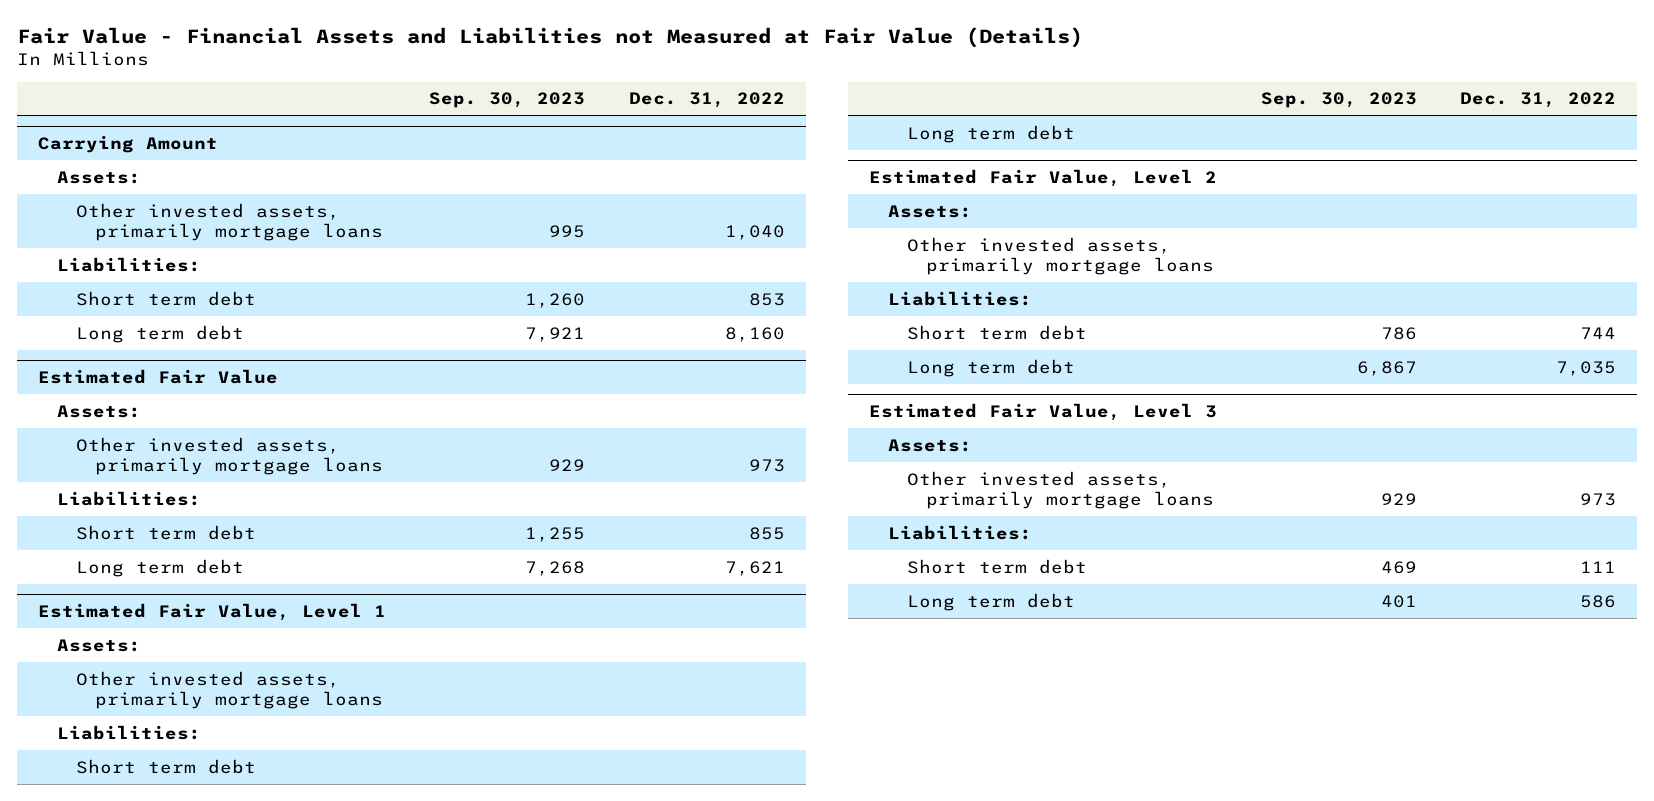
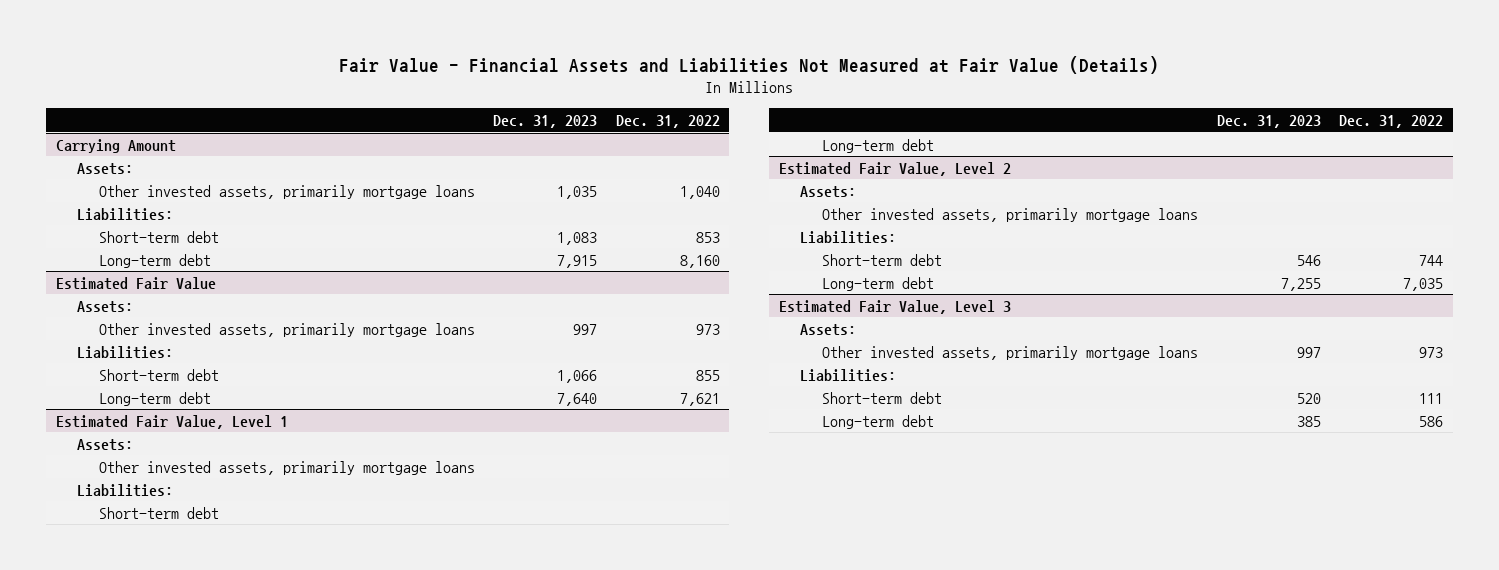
[16,26,1083,48] Fair Value - Financial Assets and Liabilities not Measured at Fair Value (Details) -> [339,55,1160,74] Fair Value - Financial Assets and Liabilities Not Measured at Fair Value (Details)
[429,92,586,109] Sep. 30, 2023 -> none
none -> [493,115,598,129] Dec. 31, 2023
[76,290,257,306] Short term debt -> [98,230,219,243] Short-term debt
[76,324,245,343] Long term debt -> [98,253,211,268] Long-term debt
[76,524,257,540] Short term debt -> [98,368,219,381] Short-term debt
[76,558,245,577] Long term debt -> [98,391,211,406] Long-term debt
[76,758,257,774] Short term debt -> [98,506,219,519] Short-term debt
[907,124,1076,143] Long term debt -> [821,138,934,153] Long-term debt
[907,324,1088,340] Short term debt -> [821,253,942,266] Short-term debt
[907,358,1076,377] Long term debt -> [821,276,934,291] Long-term debt
[907,558,1088,574] Short term debt -> [821,391,942,404] Short-term debt
[907,592,1076,611] Long term debt -> [821,414,934,429] Long-term debt

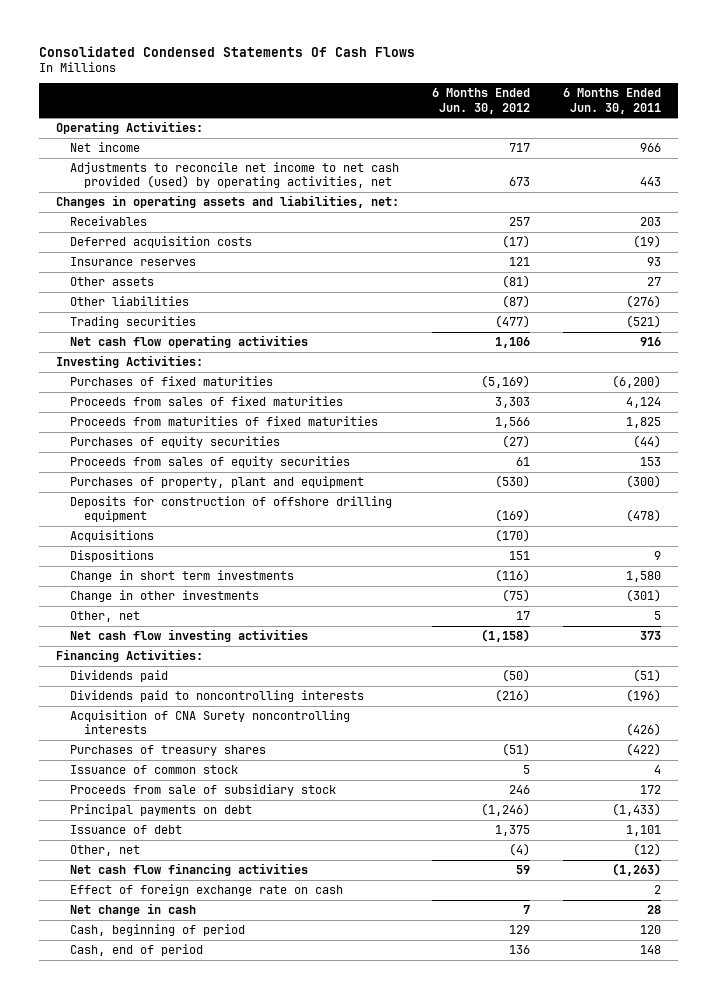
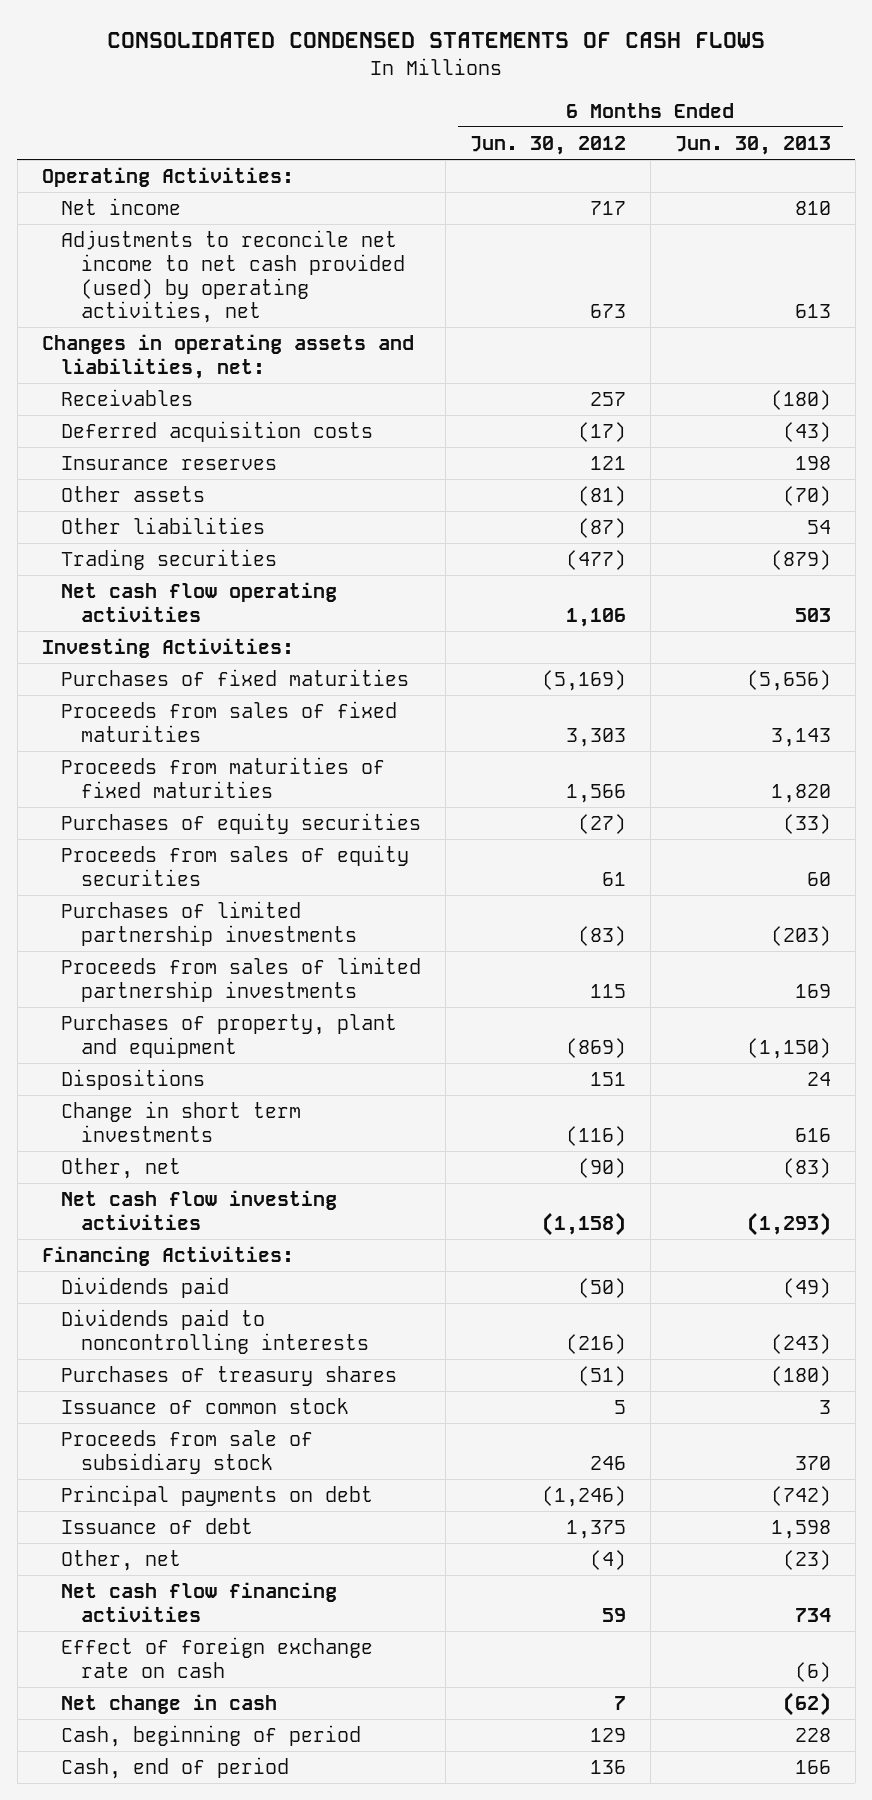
[38,45,415,57] Consolidated Condensed Statements Of Cash Flows -> [107,31,766,48] CONSOLIDATED CONDENSED STATEMENTS OF CASH FLOWS
[563,88,662,114] 6 Months Ended Jun. 30, 2011 -> none
none -> [674,136,831,156] Jun. 30, 2013
[69,496,392,523] Deposits for construction of offshore drilling equipment -> none
[69,530,154,543] Acquisitions -> none
none -> [61,901,357,946] Purchases of limited partnership investments
none -> [61,957,422,1002] Proceeds from sales of limited partnership investments
[494,475,530,489] (530) -> [565,1037,626,1058] (869)
[69,590,259,603] Change in other investments -> none
[515,611,530,621] 17 -> [577,1158,626,1179] (90)
[69,710,350,735] Acquisition of CNA Surety noncontrolling interests -> none

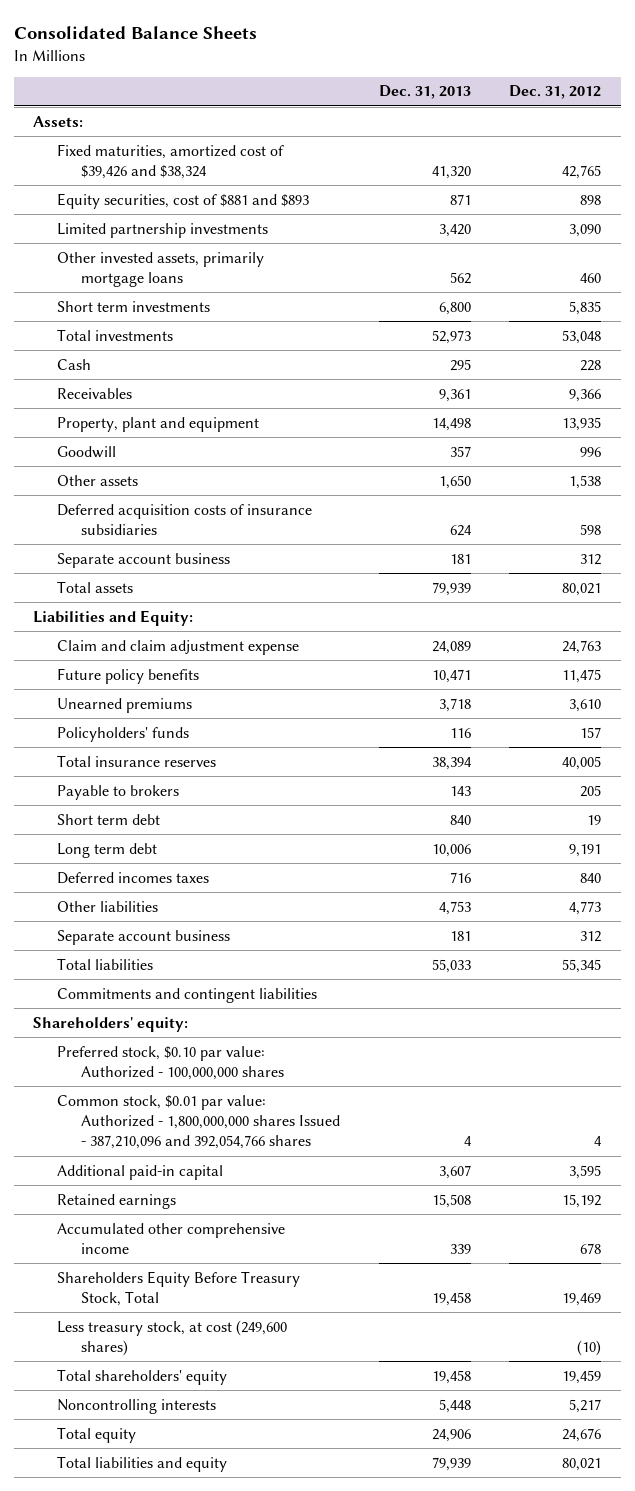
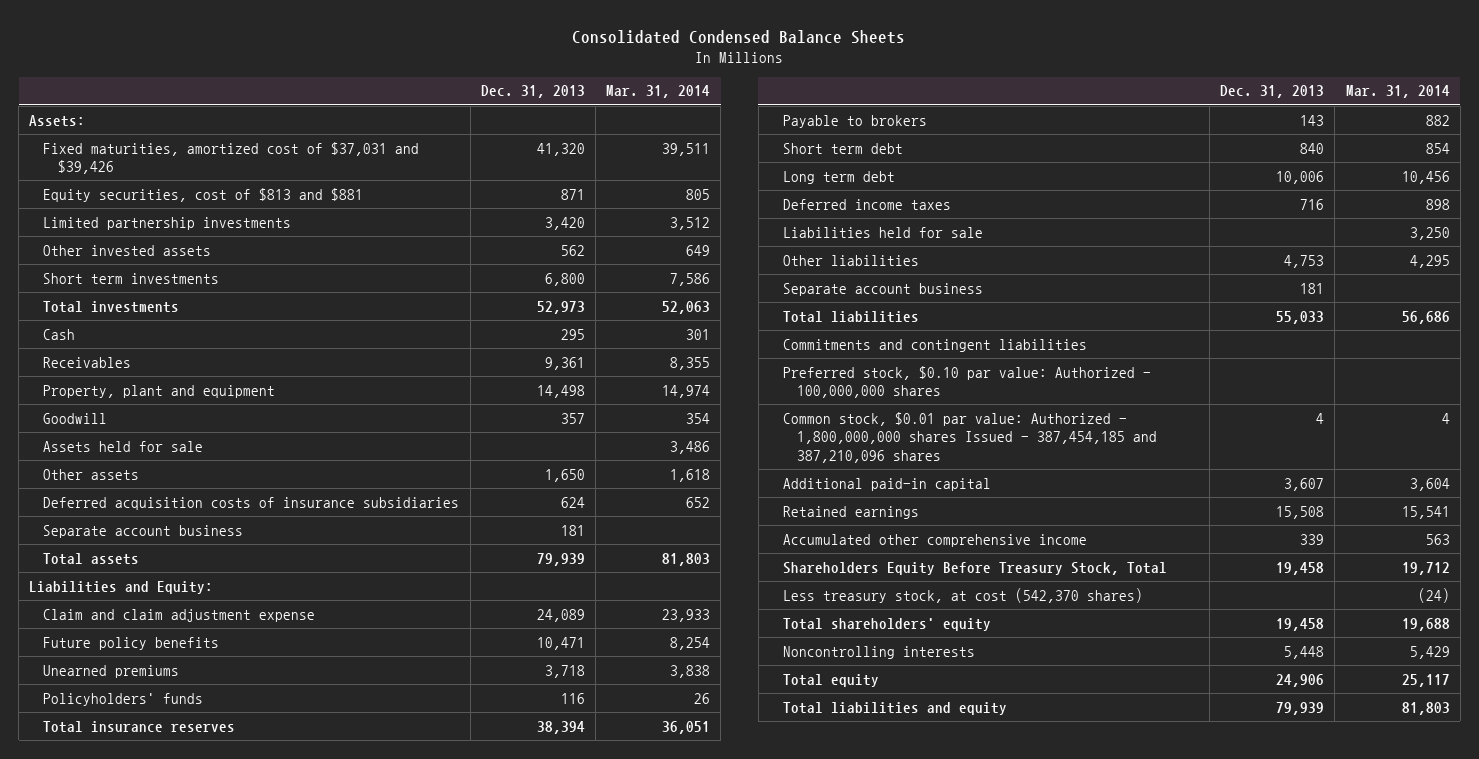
[13,25,257,39] Consolidated Balance Sheets -> [572,29,906,44] Consolidated Condensed Balance Sheets
[509,85,602,100] Dec. 31, 2012 -> none
none -> [606,85,711,99] Mar. 31, 2014
[57,143,285,180] Fixed maturities, amortized cost of $39,426 and $38,324 -> [43,141,420,175] Fixed maturities, amortized cost of $37,031 and $39,426
[57,192,310,209] Equity securities, cost of $881 and $893 -> [43,187,364,202] Equity securities, cost of $813 and $881
[57,251,265,288] Other invested assets, primarily mortgage loans -> [43,244,212,256] Other invested assets
none -> [43,440,204,452] Assets held for sale
[57,871,210,884] Deferred incomes taxes -> [782,198,951,210] Deferred income taxes
none -> [782,226,983,238] Liabilities held for sale
[33,1016,189,1032] Shareholders' equity: -> none
[57,1094,341,1150] Common stock, $0.01 par value: Authorized - 1,800,000,000 shares Issued - 387,210,096 and 392,054,766 shares -> [782,411,1157,463] Common stock, $0.01 par value: Authorized - 1,800,000,000 shares Issued - 387,454,185 and 387,210,096 shares
[57,1319,288,1357] Less treasury stock, at cost (249,600 shares) -> [782,587,1143,603] Less treasury stock, at cost (542,370 shares)

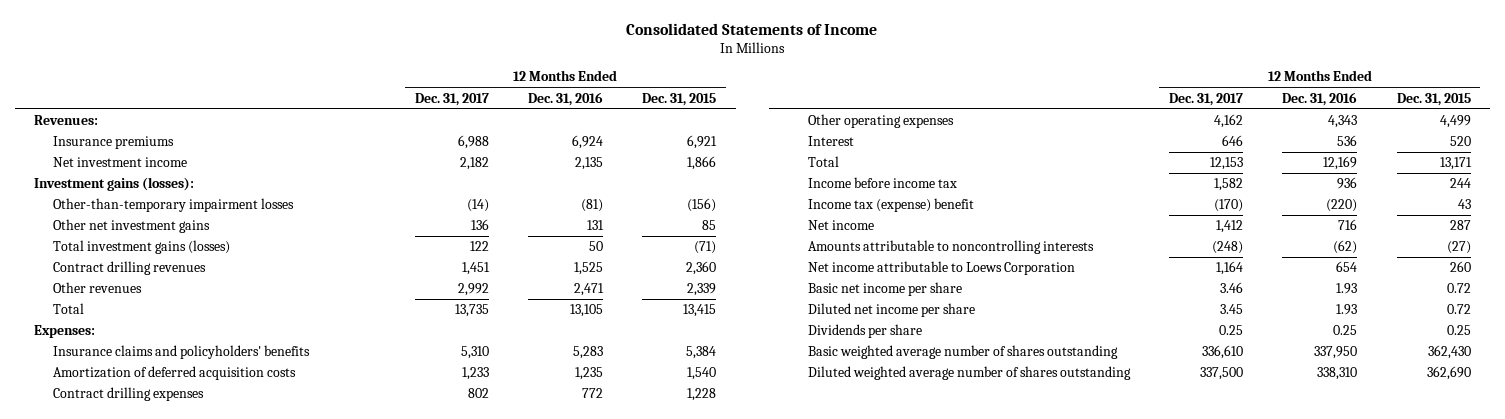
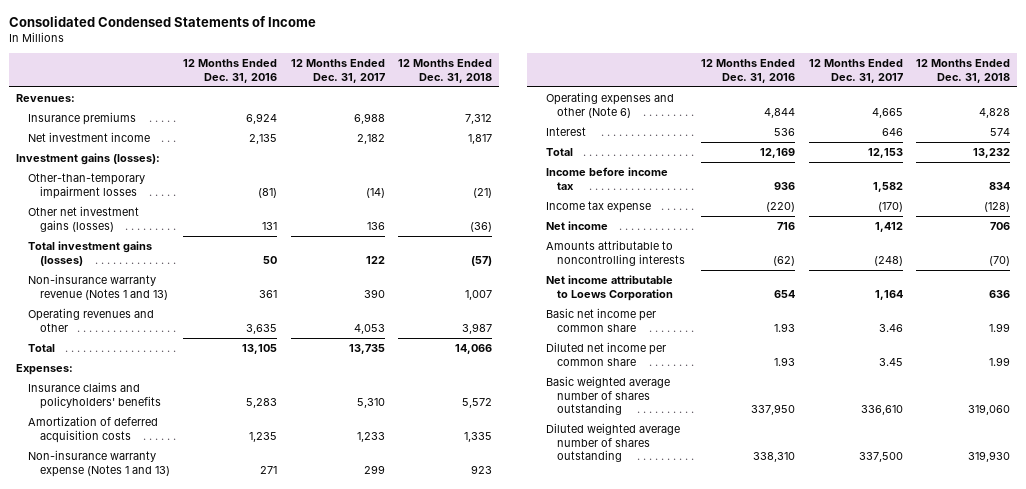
[626,23,878,36] Consolidated Statements of Income -> [9,15,317,27] Consolidated Condensed Statements of Income
[642,92,717,106] Dec. 31, 2015 -> none
none -> [398,59,493,83] 12 Months Ended Dec. 31, 2018
[53,219,211,234] Other net investment gains -> [27,206,139,232] Other net investment gains (losses)
[53,261,207,276] Contract drilling revenues -> none
none -> [27,274,168,300] Non-insurance warranty revenue (Notes 1 and 13)
[53,282,143,294] Other revenues -> [27,308,154,332] Operating revenues and other
[457,283,489,297] 2,992 -> [353,323,385,334] 4,053
[573,283,604,297] 2,471 -> [246,323,278,334] 3,635
[53,387,205,402] Contract drilling expenses -> none
none -> [27,450,170,477] Non-insurance warranty expense (Notes 1 and 13)
[807,114,954,129] Other operating expenses -> [545,92,674,118] Operating expenses and other (Note 6)
[1214,114,1244,129] 4,162 -> [871,107,903,118] 4,665
[1328,115,1358,129] 4,343 -> [763,107,795,118] 4,844
[807,198,974,213] Income tax (expense) benefit -> [545,201,651,214] Income tax expense
[807,324,922,339] Dividends per share -> none
[807,282,962,297] Basic net income per share -> [545,308,656,332] Basic net income per common share
[807,303,975,318] Diluted net income per share -> [545,342,666,366] Diluted net income per common share

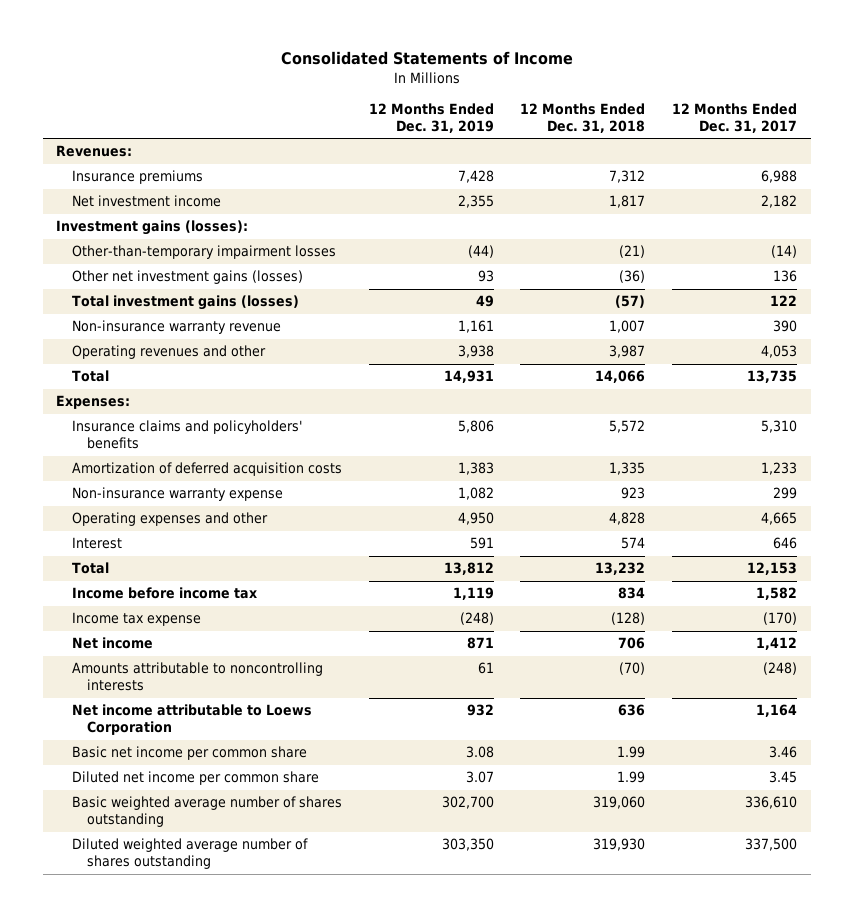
[9,15,317,27] Consolidated Condensed Statements of Income -> [280,51,573,66] Consolidated Statements of Income
[183,59,278,83] 12 Months Ended Dec. 31, 2016 -> none
none -> [368,103,494,134] 12 Months Ended Dec. 31, 2019
[27,274,168,300] Non-insurance warranty revenue (Notes 1 and 13) -> [71,320,281,335] Non-insurance warranty revenue
[27,450,170,477] Non-insurance warranty expense (Notes 1 and 13) -> [71,487,283,502] Non-insurance warranty expense
[545,92,674,118] Operating expenses and other (Note 6) -> [71,512,268,527] Operating expenses and other

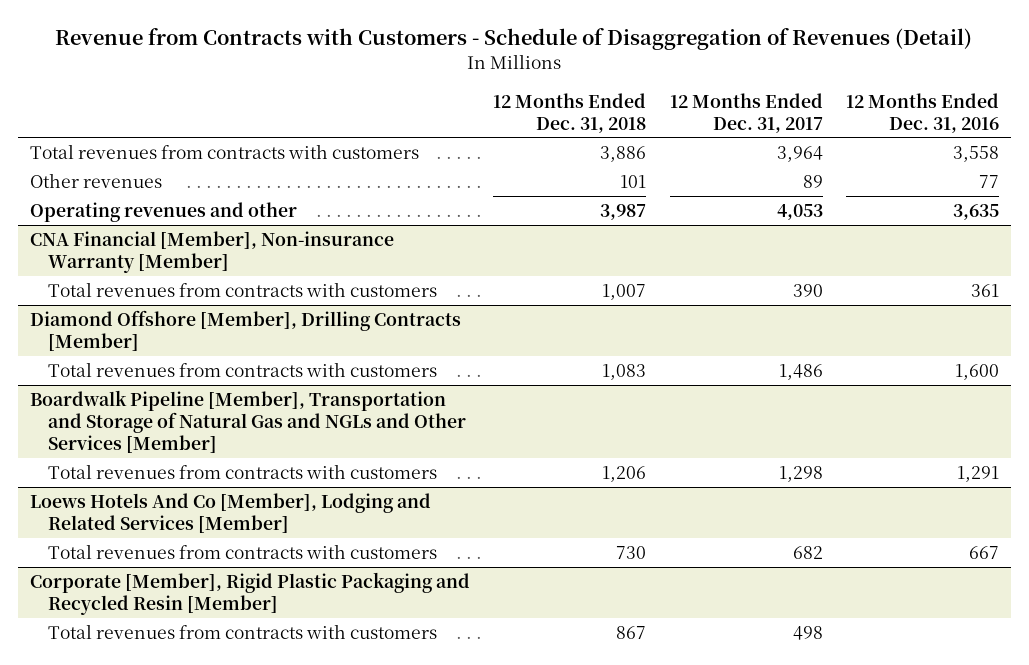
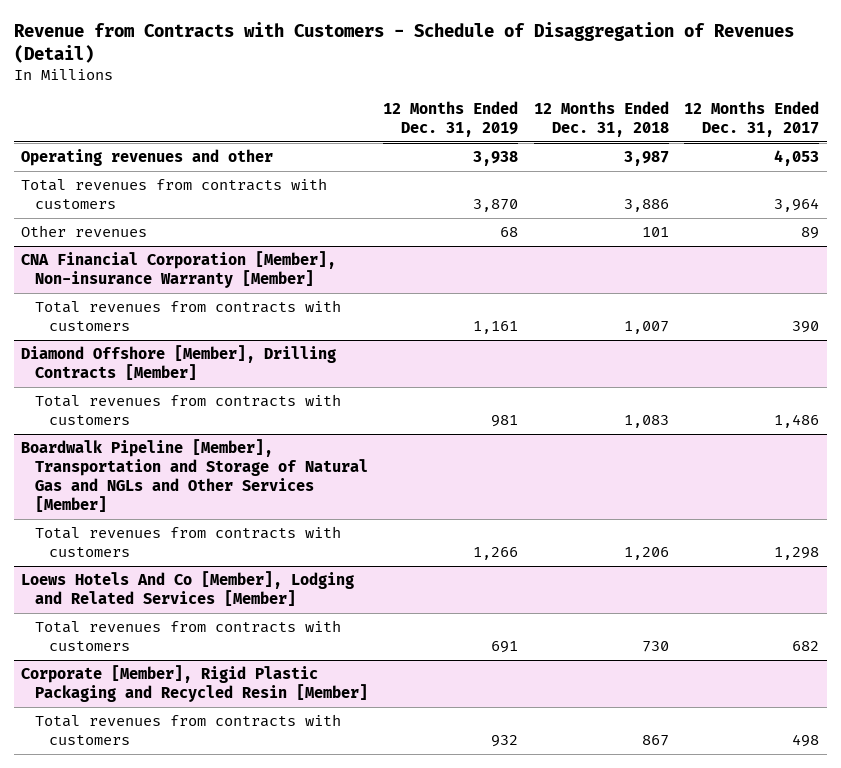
[846,92,1000,133] 12 Months Ended Dec. 31, 2016 -> none
none -> [383,100,519,137] 12 Months Ended Dec. 31, 2019
[29,201,297,222] Operating revenues and other -> [21,149,274,167] Operating revenues and other
[29,230,394,273] CNA Financial [Member], Non-insurance Warranty [Member] -> [21,251,337,289] CNA Financial Corporation [Member], Non-insurance Warranty [Member]

